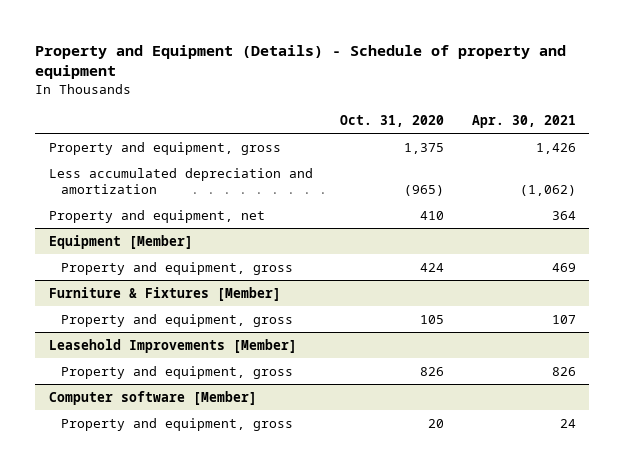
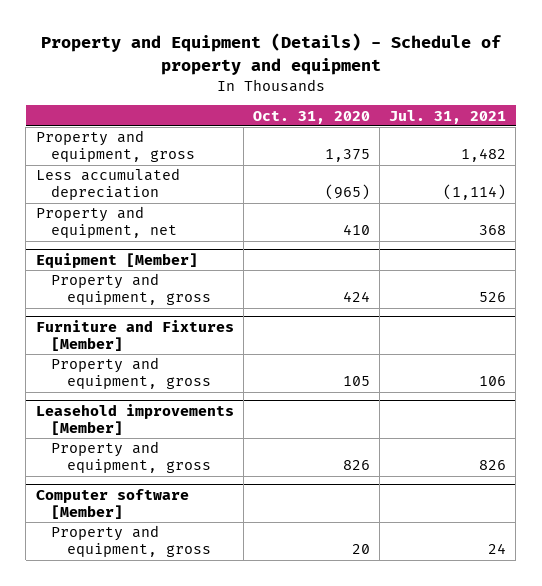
[471,114,576,128] Apr. 30, 2021 -> none
none -> [389,109,507,124] Jul. 31, 2021
[49,167,314,194] Less accumulated depreciation and amortization -> [35,168,180,201] Less accumulated depreciation
[49,286,282,301] Furniture & Fixtures [Member] -> [35,319,234,351] Furniture and Fixtures [Member]
[49,338,298,353] Leasehold Improvements [Member] -> [35,403,234,435] Leasehold improvements [Member]

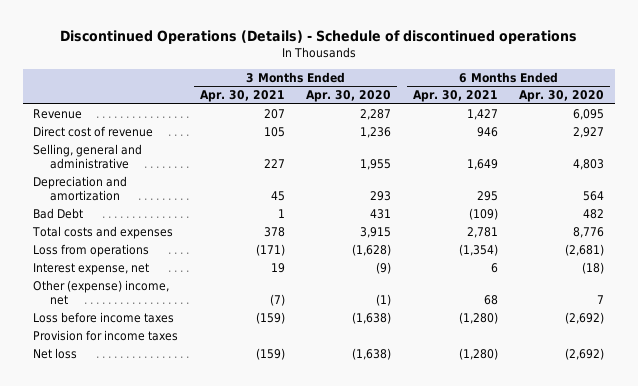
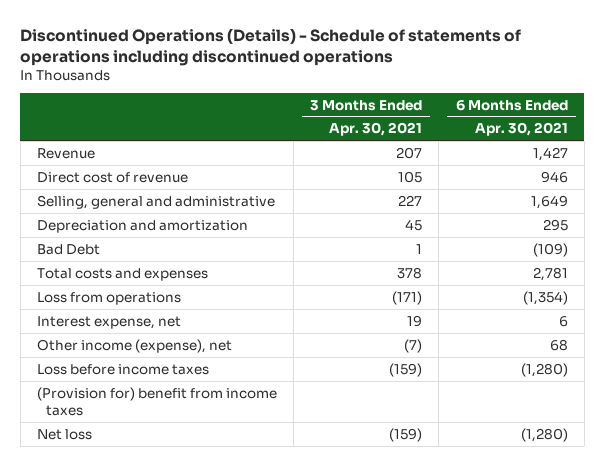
[59,29,577,44] Discontinued Operations (Details) - Schedule of discontinued operations -> [20,27,522,66] Discontinued Operations (Details) - Schedule of statements of operations including discontinued operations
[306,90,392,103] Apr. 30, 2020 -> none
[519,90,605,103] Apr. 30, 2020 -> none
[33,280,170,306] Other (expense) income, net -> [36,338,232,353] Other income (expense), net
[33,330,179,342] Provision for income taxes -> [36,386,277,416] (Provision for) benefit from income taxes

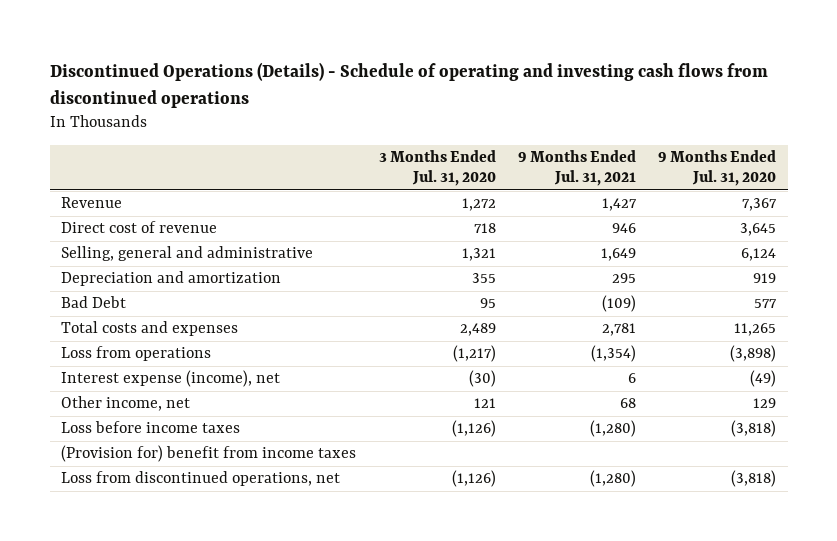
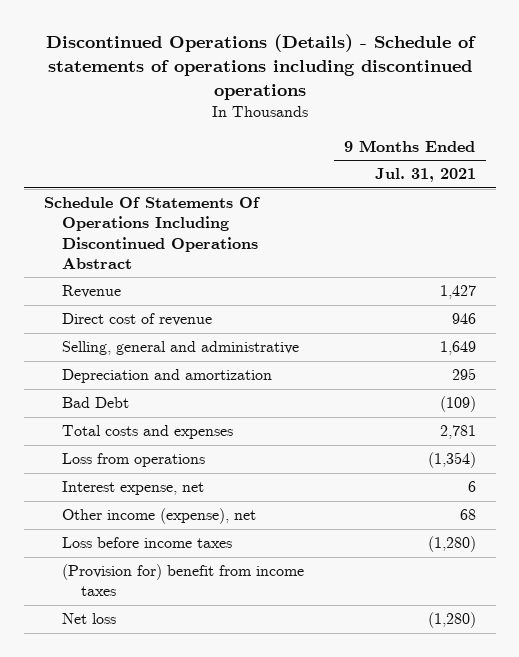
[49,61,768,108] Discontinued Operations (Details) - Schedule of operating and investing cash flows from discontinued operations -> [45,33,476,100] Discontinued Operations (Details) - Schedule of statements of operations including discontinued operations
[378,150,496,187] 3 Months Ended Jul. 31, 2020 -> none
[658,150,777,187] 9 Months Ended Jul. 31, 2020 -> none
none -> [43,197,260,269] Schedule Of Statements Of Operations Including Discontinued Operations Abstract
[61,370,281,388] Interest expense (income), net -> [62,481,205,496] Interest expense, net
[61,396,191,412] Other income, net -> [62,508,257,525] Other income (expense), net
[61,471,341,487] Loss from discontinued operations, net -> [62,613,117,625] Net loss

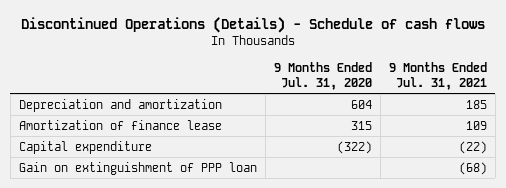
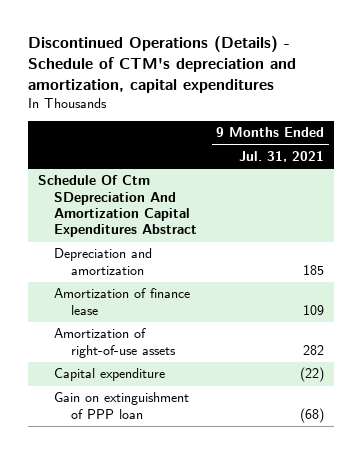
[20,17,485,34] Discontinued Operations (Details) - Schedule of cash flows -> [27,36,296,93] Discontinued Operations (Details) - Schedule of CTM's depreciation and amortization, capital expenditures
[273,61,372,90] 9 Months Ended Jul. 31, 2020 -> none
none -> [37,175,198,238] Schedule Of Ctm SDepreciation And Amortization Capital Expenditures Abstract
none -> [54,328,176,358] Amortization of right-of-use assets

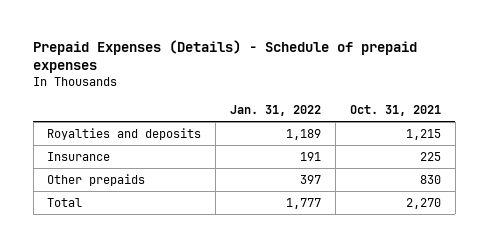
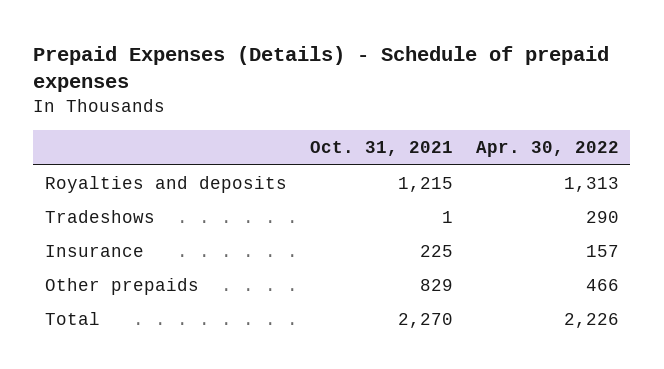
[230,105,322,117] Jan. 31, 2022 -> none
none -> [475,141,619,158] Apr. 30, 2022
none -> [44,210,155,224] Tradeshows
[420,174,442,184] 830 -> [419,279,453,292] 829

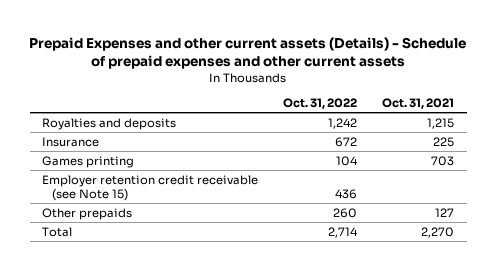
[33,45,610,93] Prepaid Expenses (Details) - Schedule of prepaid expenses -> [29,36,467,69] Prepaid Expenses and other current assets (Details) - Schedule of prepaid expenses and other current assets
[475,141,619,158] Apr. 30, 2022 -> none
none -> [283,97,358,109] Oct. 31, 2022
[44,210,155,224] Tradeshows -> none
none -> [42,155,135,168] Games printing
none -> [42,174,259,202] Employer retention credit receivable (see Note 15)
[419,279,453,292] 829 -> [435,207,455,217] 127

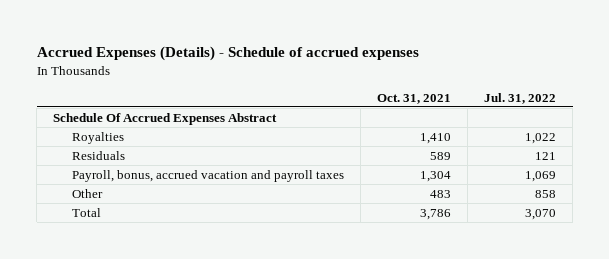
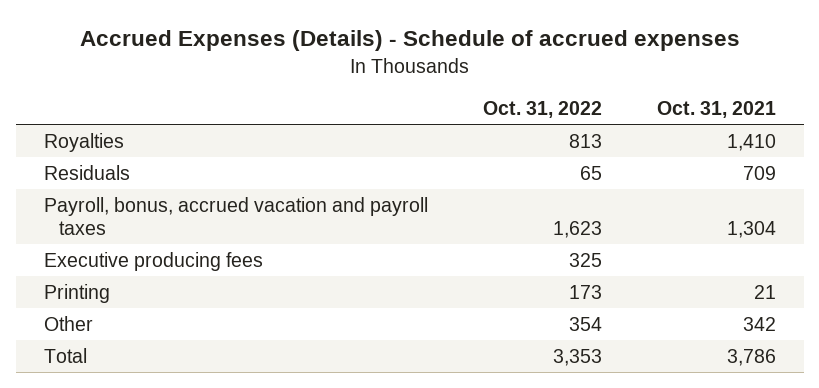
[484,92,557,104] Jul. 31, 2022 -> none
none -> [482,101,602,119] Oct. 31, 2022
[53,112,278,125] Schedule Of Accrued Expenses Abstract -> none
[430,151,452,160] 589 -> [742,165,776,180] 709
none -> [43,251,263,271] Executive producing fees
none -> [43,283,110,303] Printing
[430,189,452,198] 483 -> [742,316,776,331] 342

